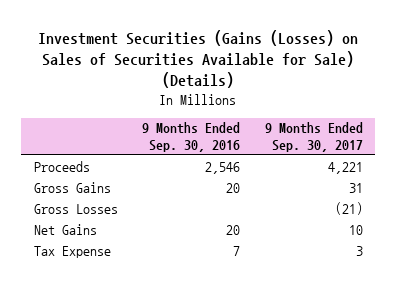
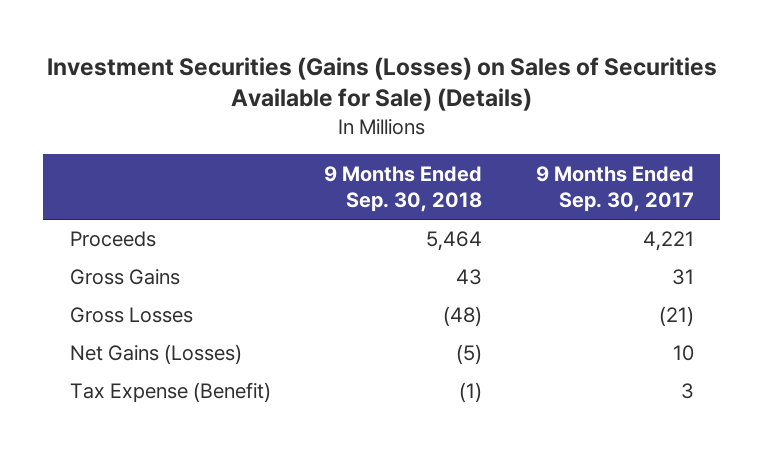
[142,122,241,153] 9 Months Ended Sep. 30, 2016 -> none
none -> [324,165,483,213] 9 Months Ended Sep. 30, 2018
[33,223,97,235] Net Gains -> [69,344,242,366] Net Gains (Losses)
[33,245,111,258] Tax Expense -> [69,382,271,404] Tax Expense (Benefit)

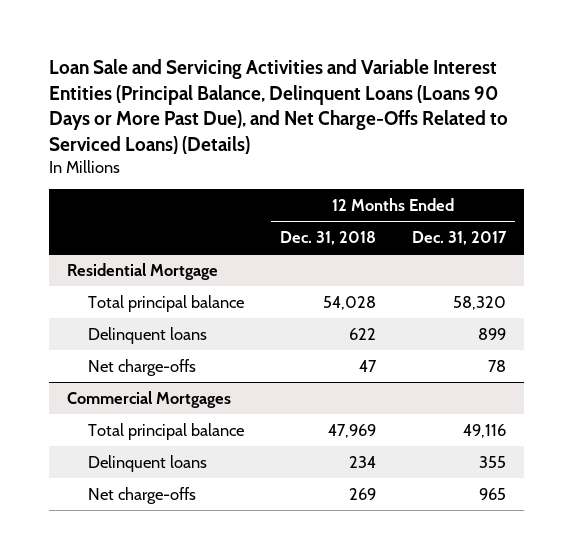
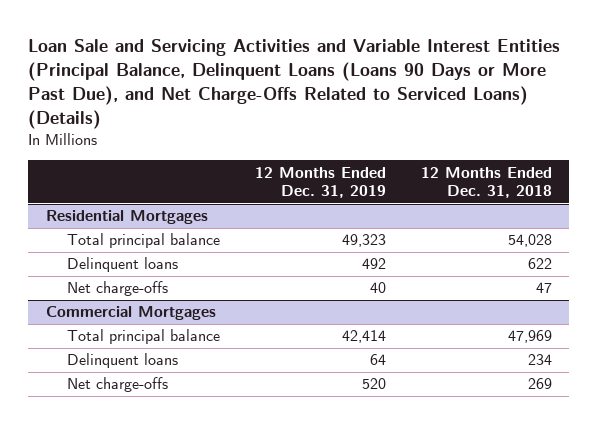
[412,230,508,245] Dec. 31, 2017 -> none
none -> [255,166,387,199] 12 Months Ended Dec. 31, 2019
[66,262,218,280] Residential Mortgage -> [45,210,208,225] Residential Mortgages

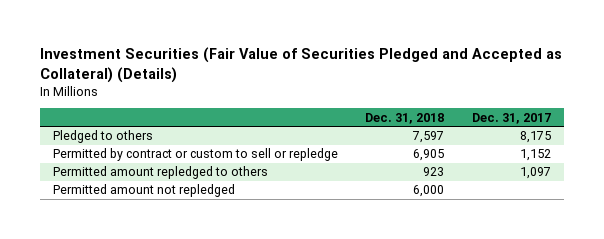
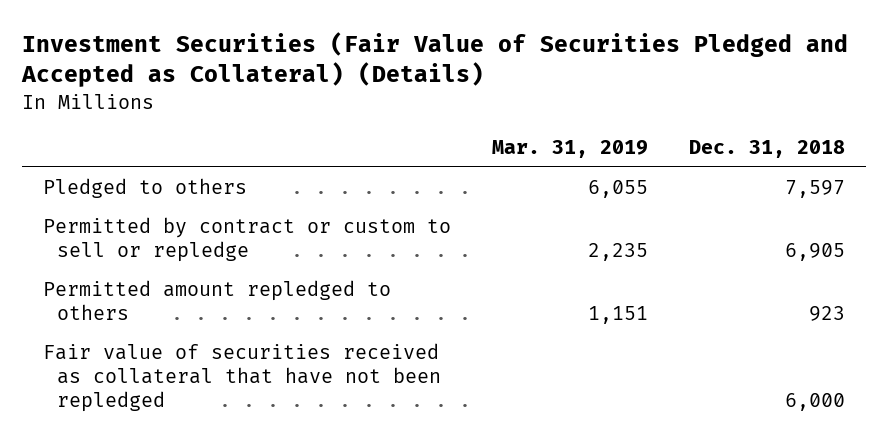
[471,112,551,124] Dec. 31, 2017 -> none
none -> [491,140,648,159] Mar. 31, 2019
[53,184,236,198] Permitted amount not repledged -> [42,343,441,413] Fair value of securities received as collateral that have not been repledged

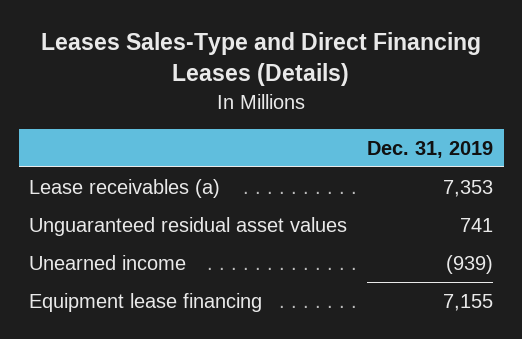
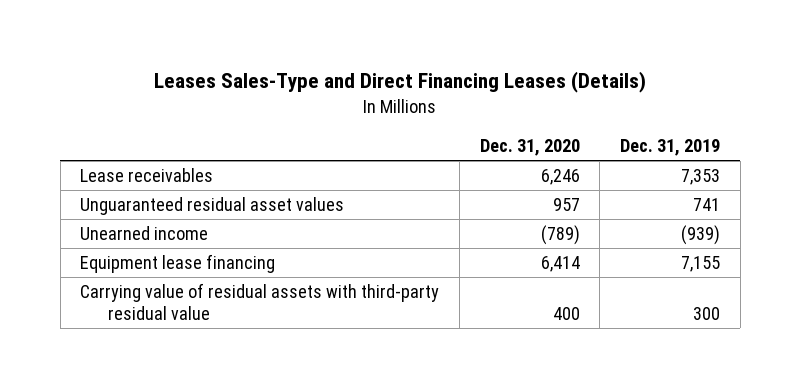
none -> [479,138,580,156] Dec. 31, 2020
[28,179,220,199] Lease receivables (a) -> [80,168,214,183] Lease receivables
none -> [80,283,440,320] Carrying value of residual assets with third-party residual value

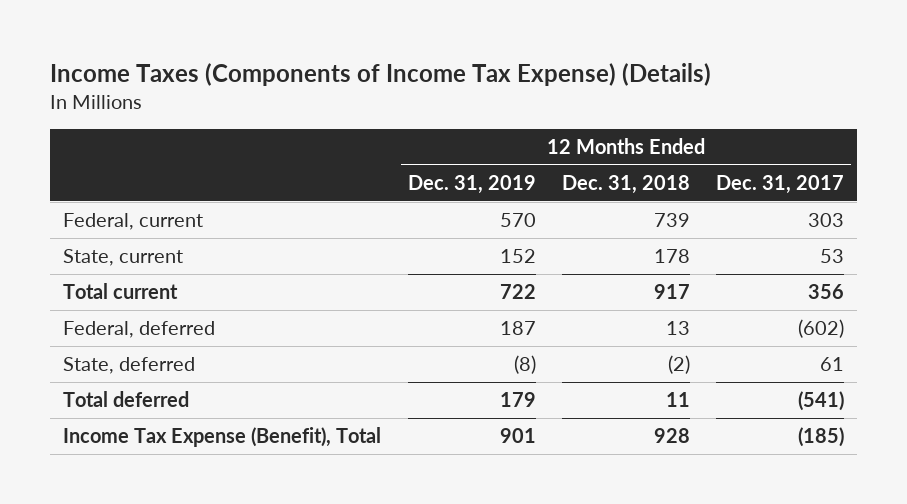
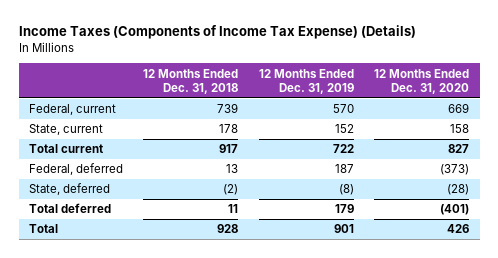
[716,175,845,195] Dec. 31, 2017 -> none
none -> [374,68,470,94] 12 Months Ended Dec. 31, 2020
[63,427,382,448] Income Tax Expense (Benefit), Total -> [28,224,58,234] Total

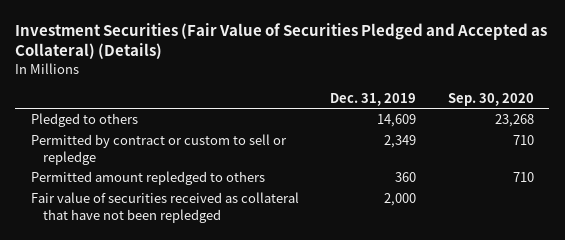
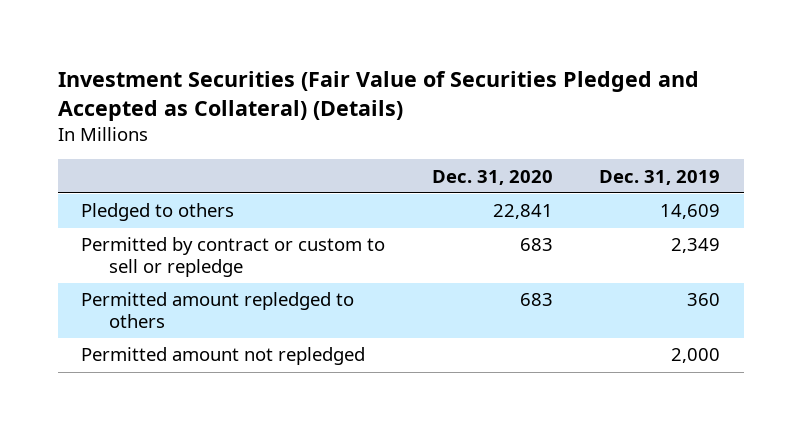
[447,92,534,106] Sep. 30, 2020 -> none
none -> [431,169,553,185] Dec. 31, 2020
[31,192,300,223] Fair value of securities received as collateral that have not been repledged -> [81,347,366,366] Permitted amount not repledged

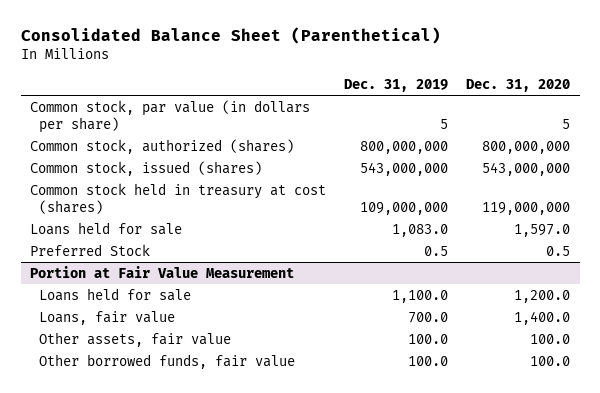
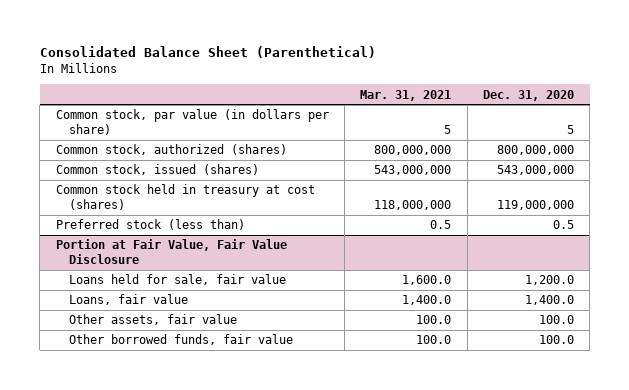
[344,78,449,92] Dec. 31, 2019 -> none
none -> [360,89,452,101] Mar. 31, 2021
[29,221,182,235] Loans held for sale -> none
[29,243,150,256] Preferred Stock -> [55,219,245,231] Preferred stock (less than)
[29,265,294,278] Portion at Fair Value Measurement -> [55,239,287,264] Portion at Fair Value, Fair Value Disclosure
[39,287,192,301] Loans held for sale -> [68,274,286,286] Loans held for sale, fair value

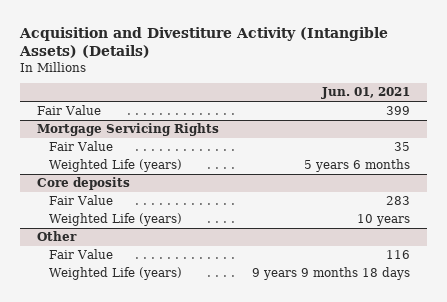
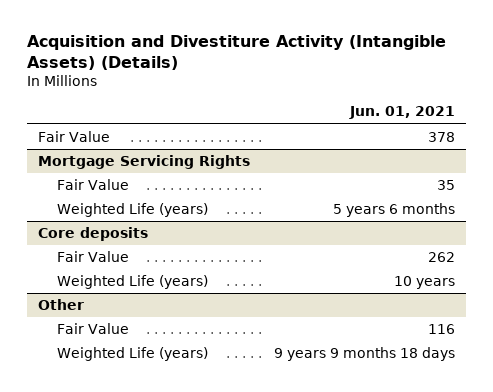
[386,106,411,116] 399 -> [427,131,455,142] 378
[386,196,411,206] 283 -> [427,251,455,262] 262

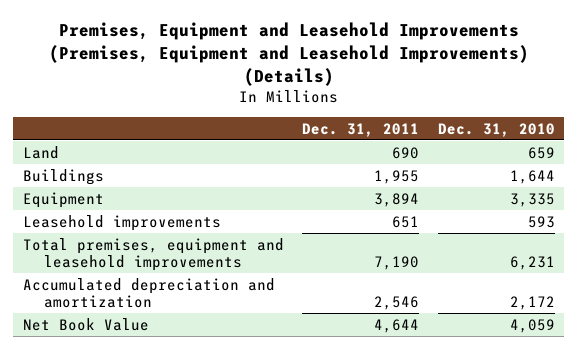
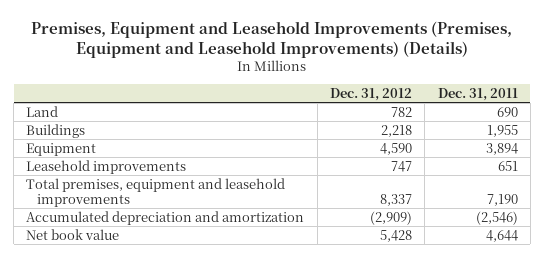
[437,122,555,137] Dec. 31, 2010 -> none
none -> [330,88,413,102] Dec. 31, 2012
[374,296,420,311] 2,546 -> [475,210,518,225] (2,546)
[22,317,149,331] Net Book Value -> [26,228,120,240] Net book value

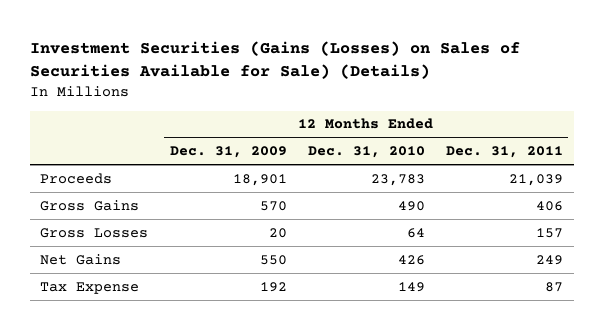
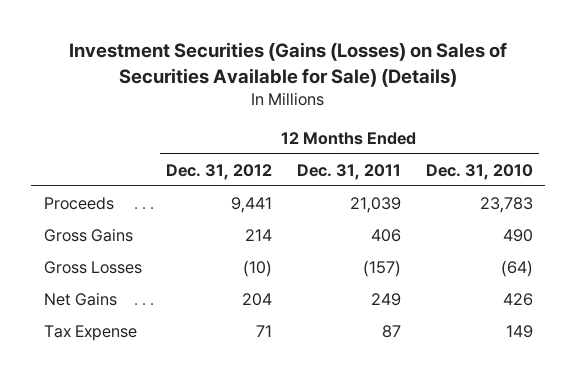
[169,146,287,159] Dec. 31, 2009 -> none
none -> [166,163,273,180] Dec. 31, 2012
[406,227,425,238] 64 -> [500,259,533,277] (64)
[536,227,564,238] 157 -> [362,259,401,277] (157)

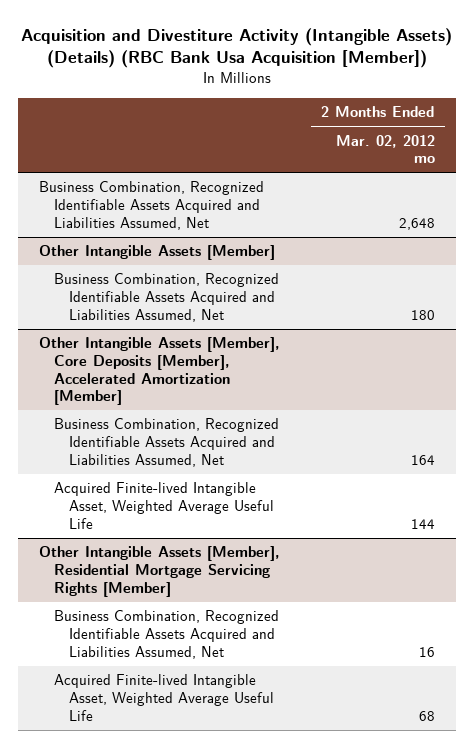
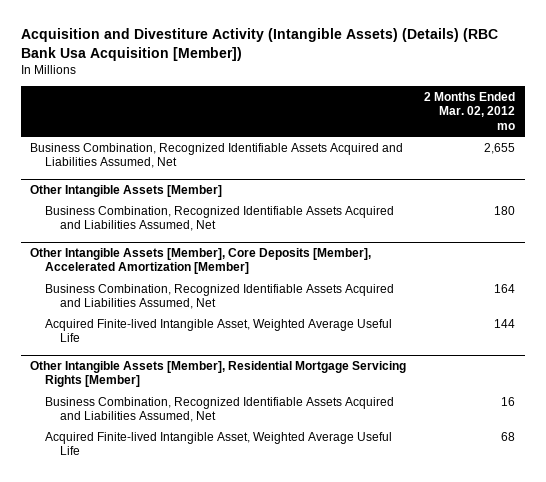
[398,217,435,230] 2,648 -> [484,142,516,154] 2,655

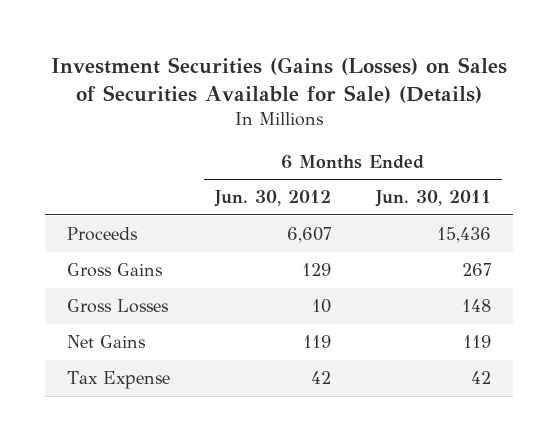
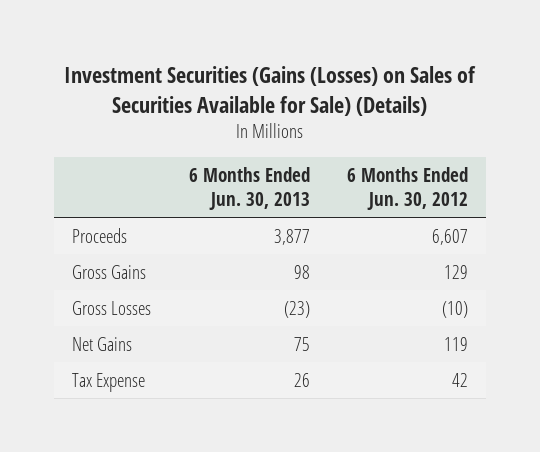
[374,190,491,208] Jun. 30, 2011 -> none
none -> [188,167,310,210] 6 Months Ended Jun. 30, 2013
[311,299,331,314] 10 -> [441,300,468,318] (10)

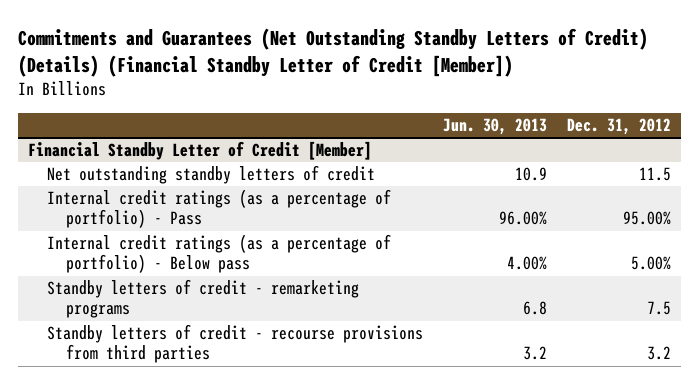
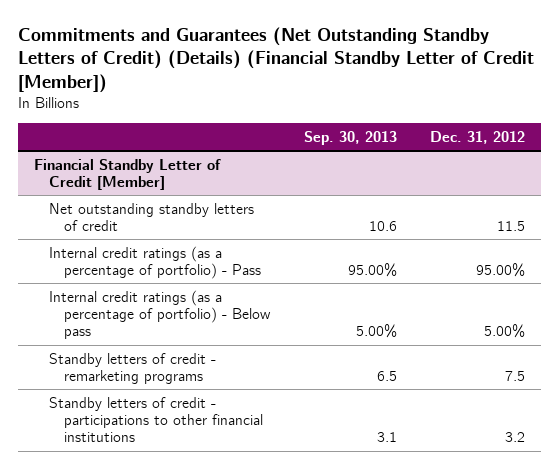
[442,118,547,136] Jun. 30, 2013 -> none
none -> [303,130,397,145] Sep. 30, 2013
[46,324,423,364] Standby letters of credit - recourse provisions from third parties -> none
none -> [49,396,264,443] Standby letters of credit - participations to other financial institutions

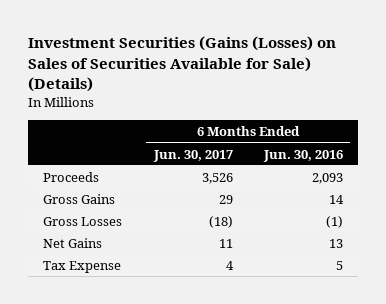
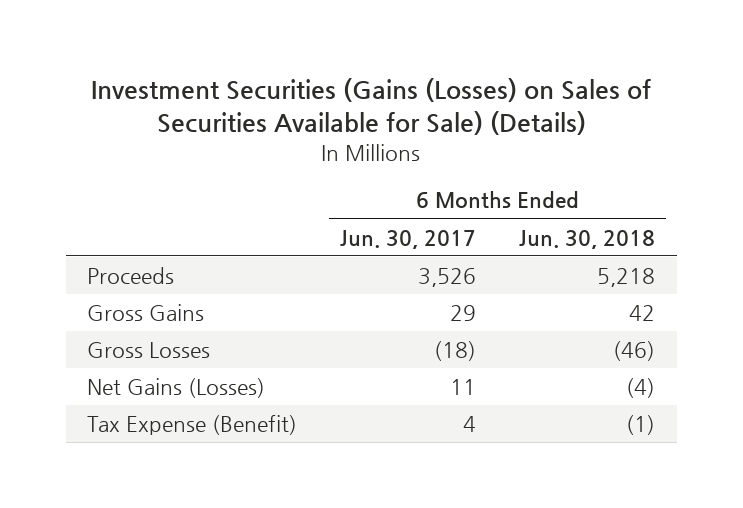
[262,149,343,162] Jun. 30, 2016 -> none
none -> [519,229,656,249] Jun. 30, 2018
[43,237,103,248] Net Gains -> [87,378,266,399] Net Gains (Losses)
[43,260,122,273] Tax Expense -> [87,415,298,436] Tax Expense (Benefit)

